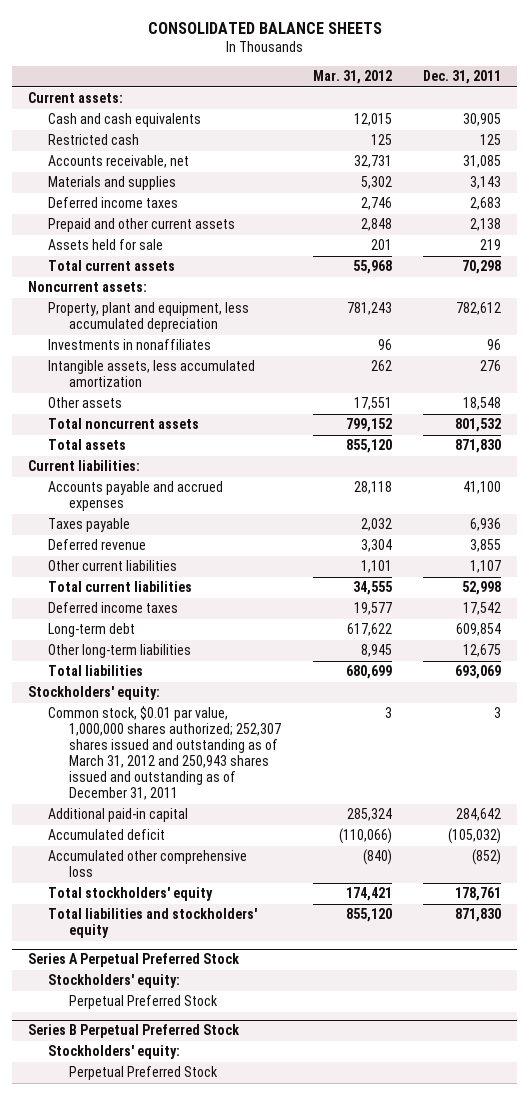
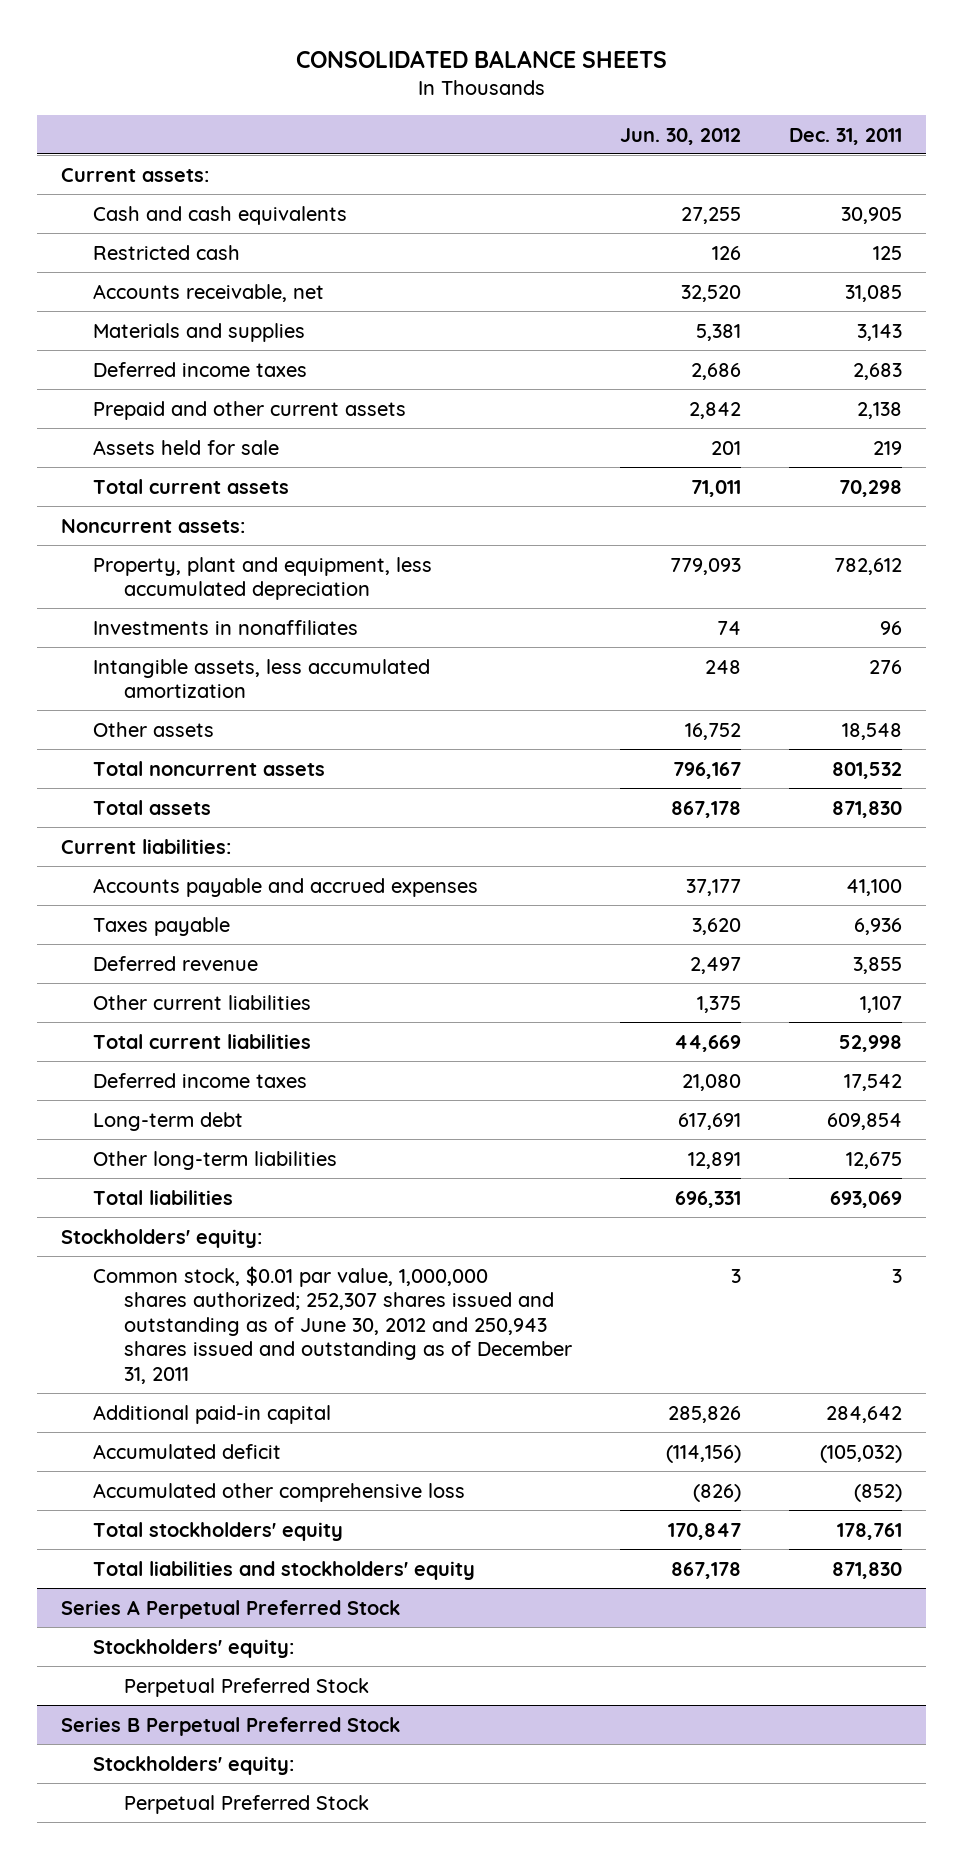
[312,70,392,85] Mar. 31, 2012 -> none
none -> [620,127,742,145] Jun. 30, 2012
[48,706,281,801] Common stock, $0.01 par value, 1,000,000 shares authorized; 252,307 shares issued and outstanding as of March 31, 2012 and 250,943 shares issued and outstanding as of December 31, 2011 -> [92,1265,573,1384] Common stock, $0.01 par value, 1,000,000 shares authorized; 252,307 shares issued and outstanding as of June 30, 2012 and 250,943 shares issued and outstanding as of December 31, 2011

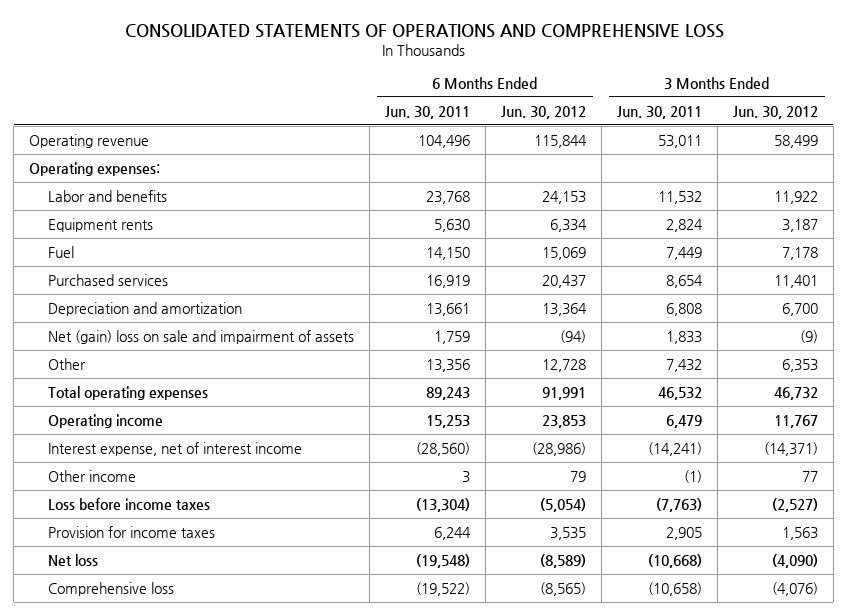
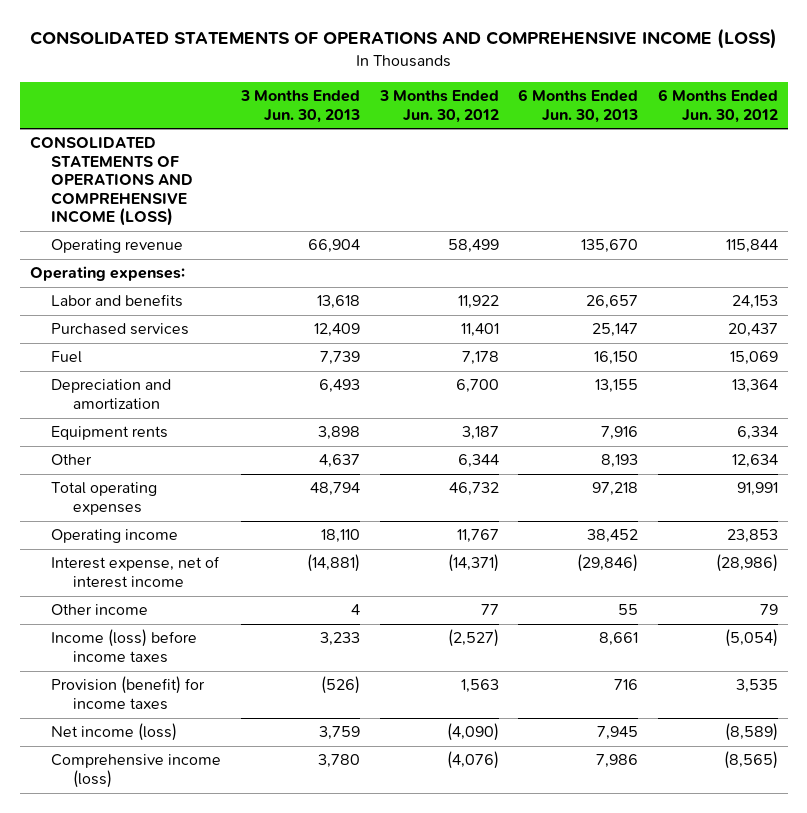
[124,23,724,38] CONSOLIDATED STATEMENTS OF OPERATIONS AND COMPREHENSIVE LOSS -> [29,28,777,50] CONSOLIDATED STATEMENTS OF OPERATIONS AND COMPREHENSIVE INCOME (LOSS)
[384,105,470,119] Jun. 30, 2011 -> none
[616,105,702,119] Jun. 30, 2011 -> none
none -> [239,90,360,123] 3 Months Ended Jun. 30, 2013
none -> [518,89,639,123] 6 Months Ended Jun. 30, 2013
none -> [29,136,194,227] CONSOLIDATED STATEMENTS OF OPERATIONS AND COMPREHENSIVE INCOME (LOSS)
[47,245,74,258] Fuel -> [51,351,83,364] Fuel
[47,329,354,344] Net (gain) loss on sale and impairment of assets -> none
[47,217,153,232] Equipment rents -> [51,426,169,441] Equipment rents
[541,358,586,372] 12,728 -> [731,454,778,469] 12,634
[781,358,818,372] 6,353 -> [457,454,499,469] 6,344
[47,497,210,510] Loss before income taxes -> [51,629,198,663] Income (loss) before income taxes
[47,525,215,538] Provision for income taxes -> [51,676,206,710] Provision (benefit) for income taxes
[47,553,98,566] Net loss -> [51,723,178,742] Net income (loss)
[47,581,174,596] Comprehensive loss -> [51,754,222,788] Comprehensive income (loss)

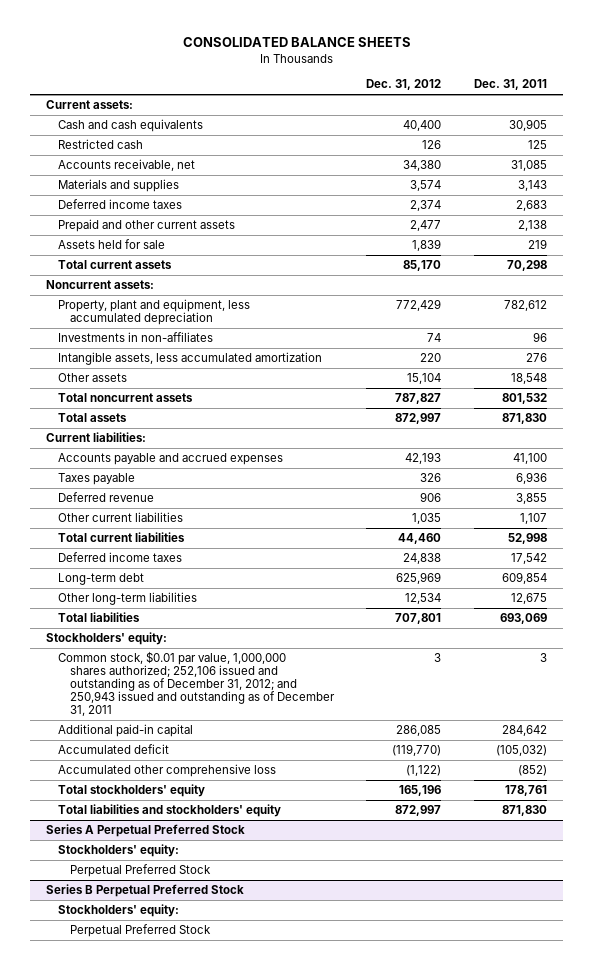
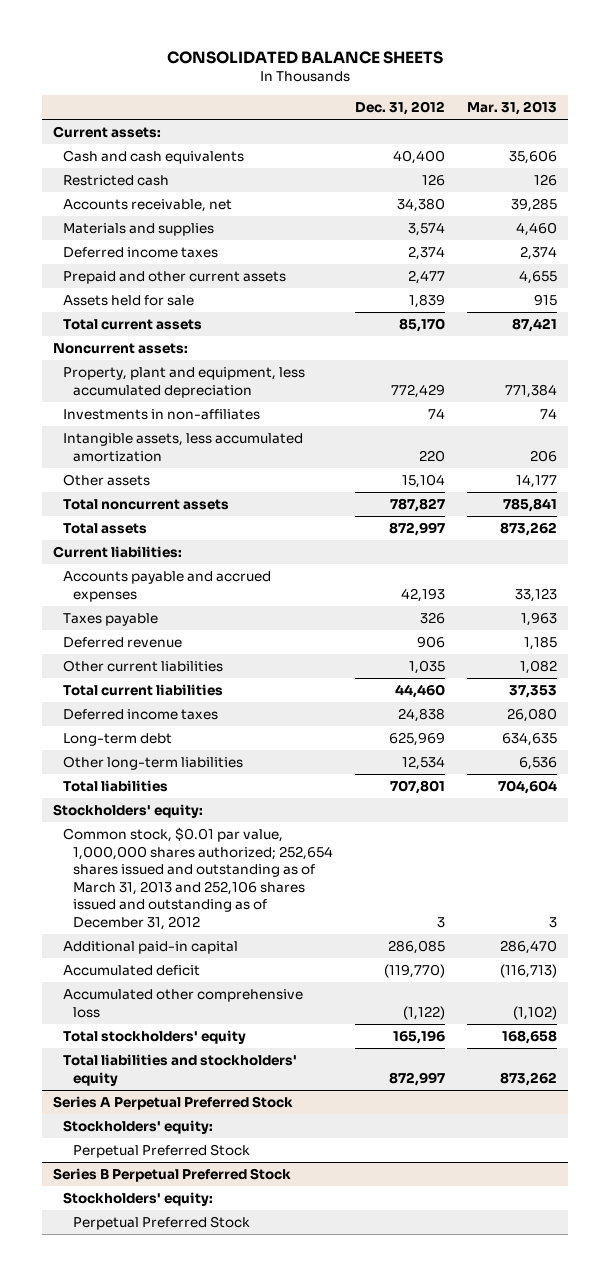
[474,79,548,91] Dec. 31, 2011 -> none
none -> [466,100,557,115] Mar. 31, 2013
[58,651,335,717] Common stock, $0.01 par value, 1,000,000 shares authorized; 252,106 issued and outstanding as of December 31, 2012; and 250,943 issued and outstanding as of December 31, 2011 -> [62,827,333,930] Common stock, $0.01 par value, 1,000,000 shares authorized; 252,654 shares issued and outstanding as of March 31, 2013 and 252,106 shares issued and outstanding as of December 31, 2012

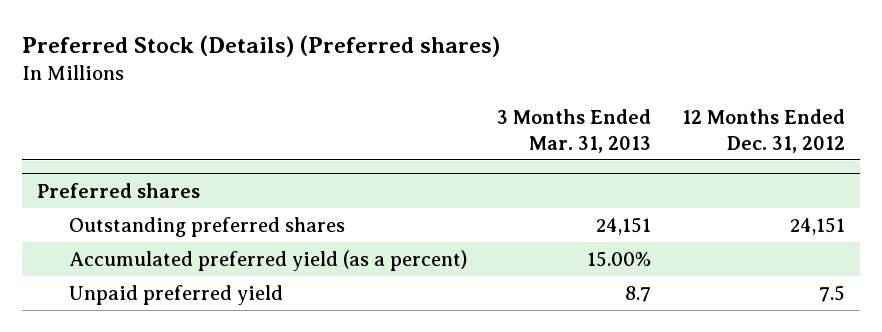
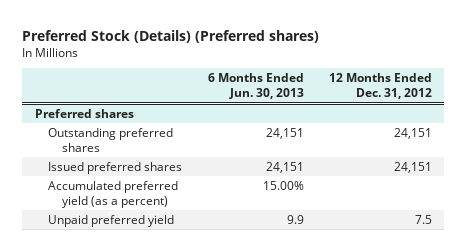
[497,109,652,153] 3 Months Ended Mar. 31, 2013 -> none
none -> [207,73,304,100] 6 Months Ended Jun. 30, 2013
none -> [48,161,183,174] Issued preferred shares

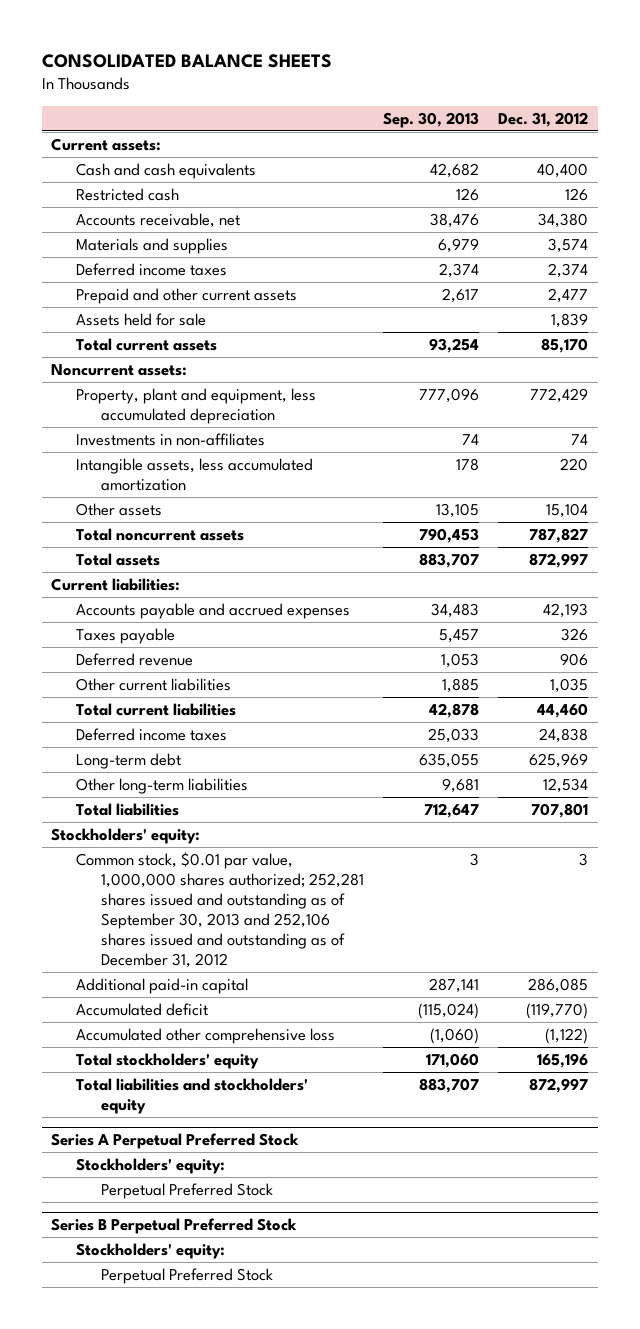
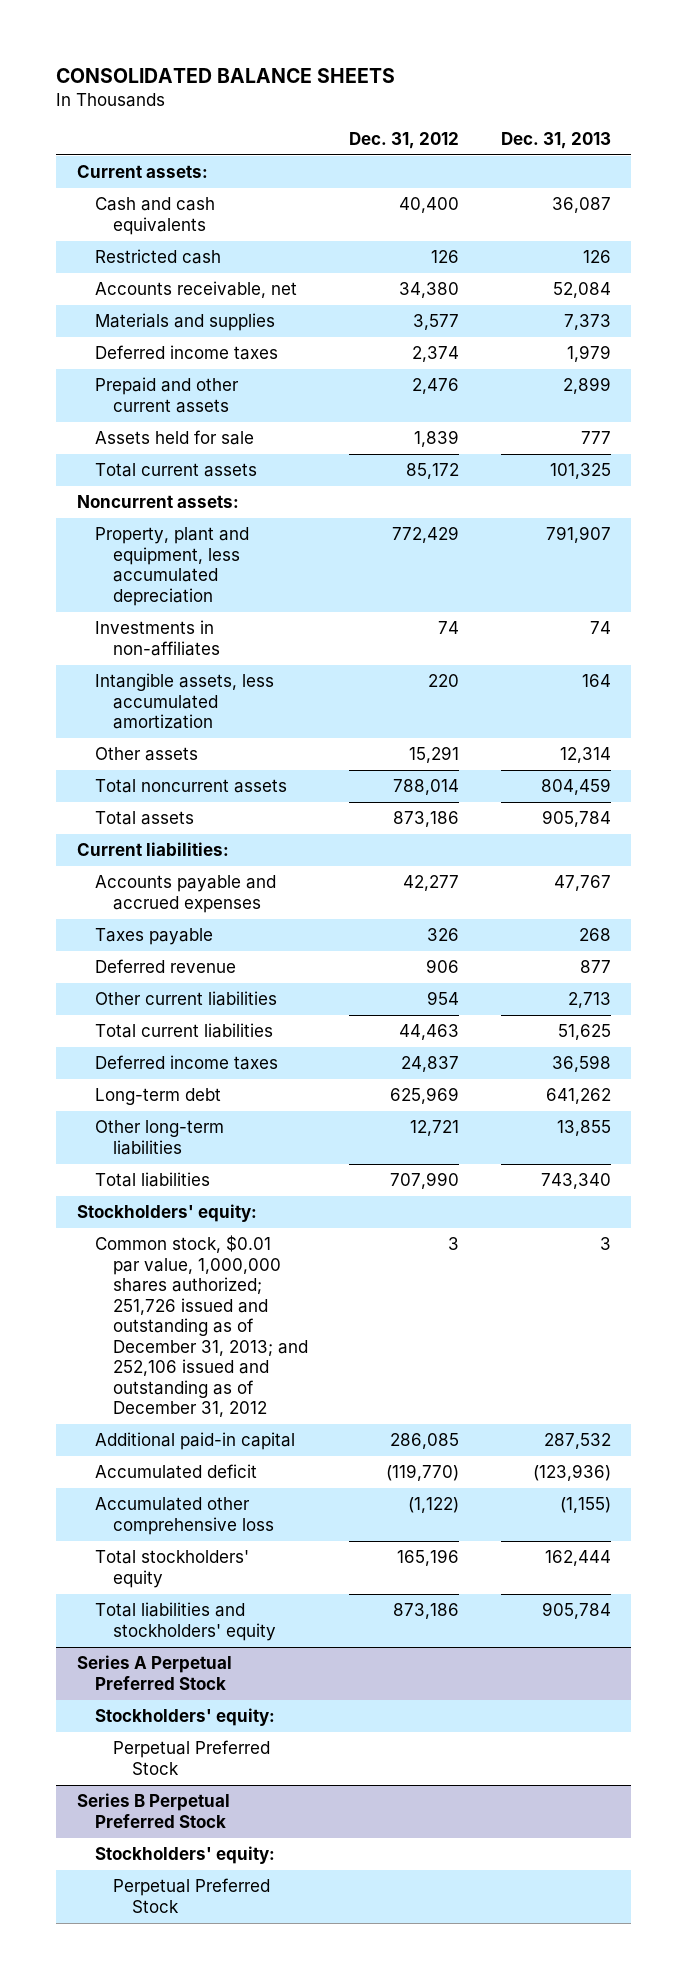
[383,111,480,128] Sep. 30, 2013 -> none
none -> [500,132,611,150] Dec. 31, 2013
[548,237,589,253] 3,574 -> [413,314,460,331] 3,577
[548,287,589,303] 2,477 -> [412,378,460,395] 2,476
[541,337,589,353] 85,170 -> [406,463,460,480] 85,172
[546,502,589,518] 15,104 -> [409,746,460,764] 15,291
[529,527,589,543] 787,827 -> [393,779,460,796] 788,014
[529,552,589,568] 872,997 -> [393,811,460,828] 873,186
[543,602,589,618] 42,193 -> [403,875,460,892] 42,277
[550,677,589,693] 1,035 -> [427,991,460,1006] 954
[537,702,589,718] 44,460 -> [399,1024,460,1041] 44,463
[539,727,589,743] 24,838 -> [401,1056,460,1073] 24,837
[543,777,589,793] 12,534 -> [410,1120,460,1137] 12,721
[531,802,589,818] 707,801 -> [390,1172,460,1190] 707,990
[76,851,365,968] Common stock, $0.01 par value, 1,000,000 shares authorized; 252,281 shares issued and outstanding as of September 30, 2013 and 252,106 shares issued and outstanding as of December 31, 2012 -> [94,1235,309,1418] Common stock, $0.01 par value, 1,000,000 shares authorized; 251,726 issued and outstanding as of December 31, 2013; and 252,106 issued and outstanding as of December 31, 2012
[529,1077,589,1093] 872,997 -> [393,1603,460,1620] 873,186

